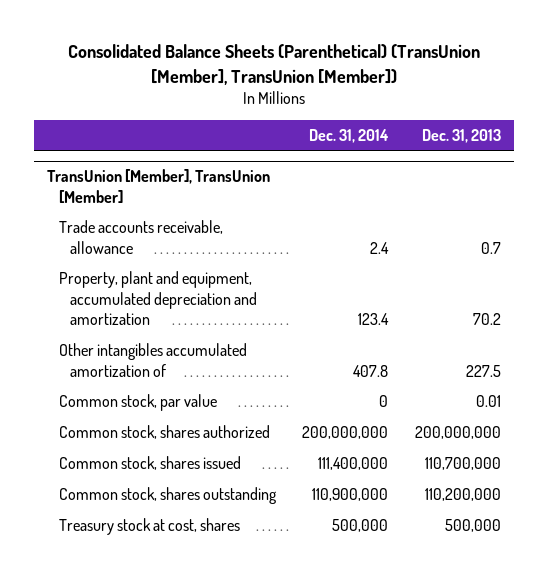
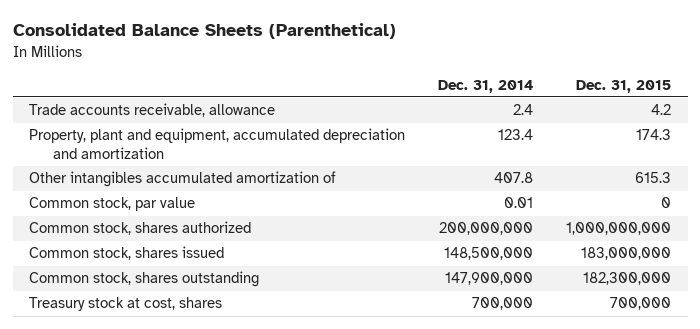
[67,44,480,85] Consolidated Balance Sheets (Parenthetical) (TransUnion [Member], TransUnion [Member]) -> [12,23,396,40] Consolidated Balance Sheets (Parenthetical)
[421,128,501,143] Dec. 31, 2013 -> none
none -> [576,79,672,93] Dec. 31, 2015
[47,169,271,203] TransUnion [Member], TransUnion [Member] -> none
[379,395,389,408] 0 -> [504,197,534,209] 0.01
[318,457,389,471] 111,400,000 -> [444,247,534,261] 148,500,000
[312,488,389,502] 110,900,000 -> [445,272,534,286] 147,900,000
[332,519,389,533] 500,000 -> [472,297,534,311] 700,000

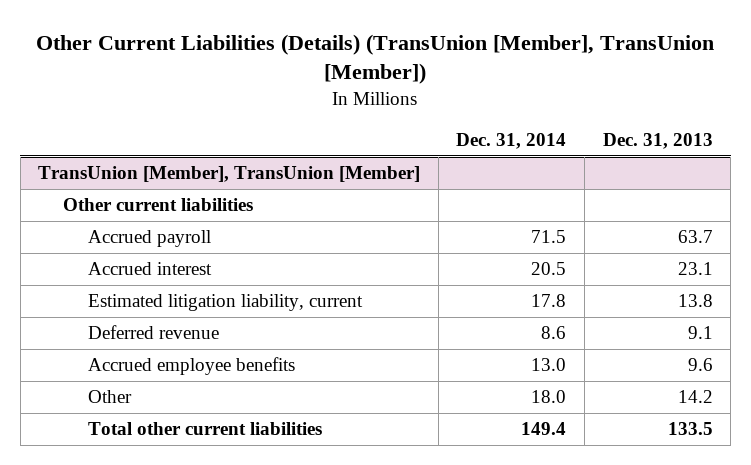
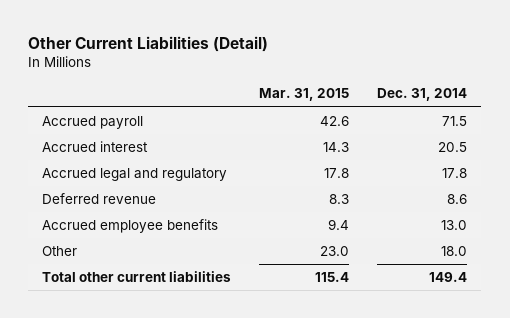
[36,33,715,84] Other Current Liabilities (Details) (TransUnion [Member], TransUnion [Member]) -> [28,36,269,53] Other Current Liabilities (Detail)
[602,132,713,149] Dec. 31, 2013 -> none
none -> [259,88,350,102] Mar. 31, 2015
[38,166,421,183] TransUnion [Member], TransUnion [Member] -> none
[62,198,253,212] Other current liabilities -> none
[87,294,363,312] Estimated litigation liability, current -> [42,167,228,181] Accrued legal and regulatory

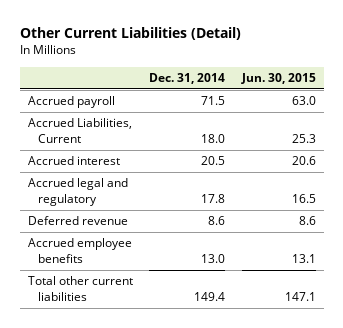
[259,88,350,102] Mar. 31, 2015 -> none
none -> [240,72,316,84] Jun. 30, 2015
none -> [27,118,132,143] Accrued Liabilities, Current
[42,245,78,256] Other -> none

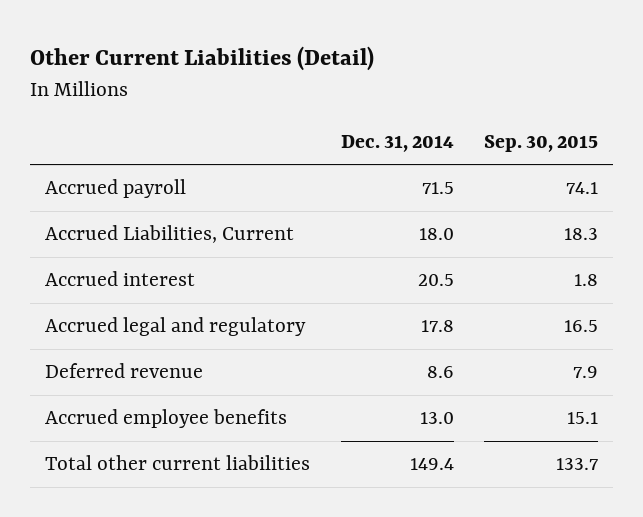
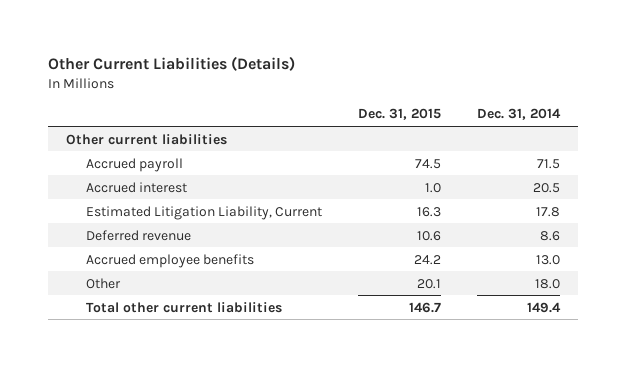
[30,46,375,72] Other Current Liabilities (Detail) -> [47,56,295,72] Other Current Liabilities (Details)
[484,134,599,152] Sep. 30, 2015 -> none
none -> [358,108,442,121] Dec. 31, 2015
none -> [65,133,227,145] Other current liabilities
[45,225,295,244] Accrued Liabilities, Current -> none
[45,317,307,337] Accrued legal and regulatory -> [86,205,323,220] Estimated Litigation Liability, Current
none -> [86,277,122,289] Other

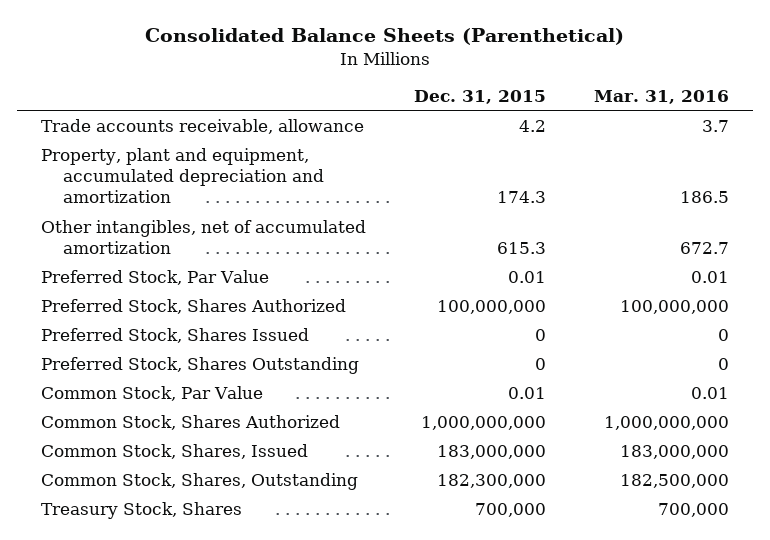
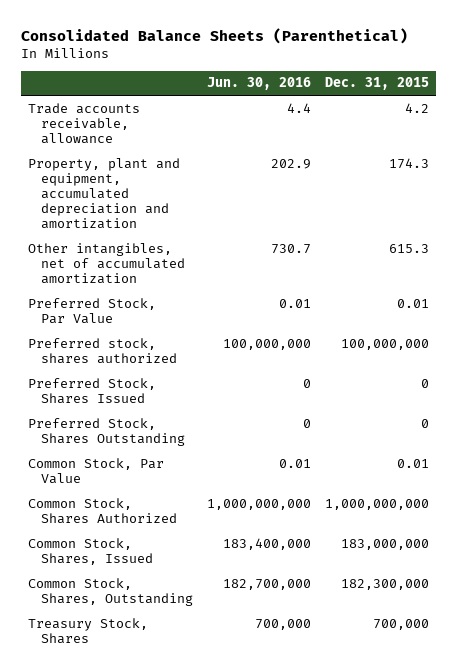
[593,89,729,104] Mar. 31, 2016 -> none
none -> [206,77,311,91] Jun. 30, 2016
[40,298,346,314] Preferred Stock, Shares Authorized -> [27,337,177,365] Preferred stock, shares authorized

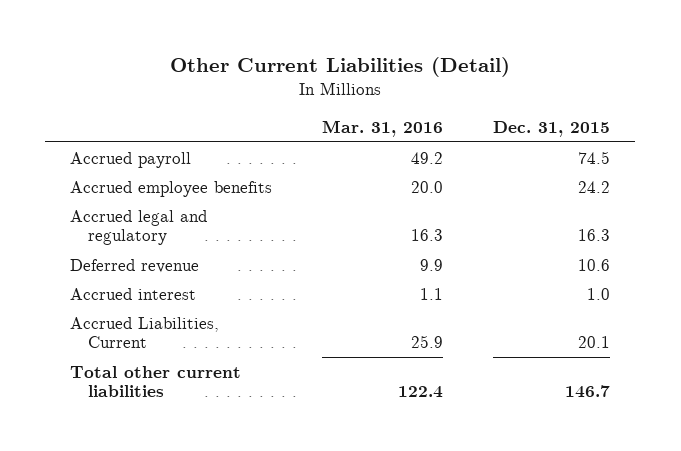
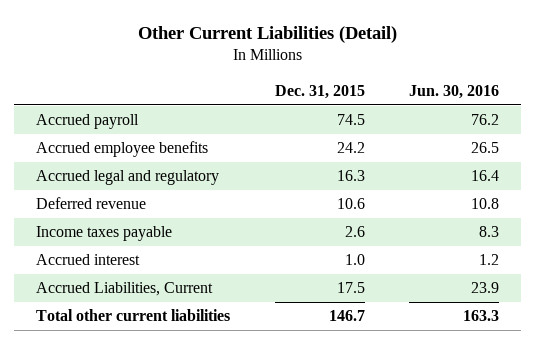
[322,120,444,138] Mar. 31, 2016 -> none
none -> [408,84,499,99] Jun. 30, 2016
none -> [36,226,173,242] Income taxes payable
[578,336,611,349] 20.1 -> [336,282,365,294] 17.5

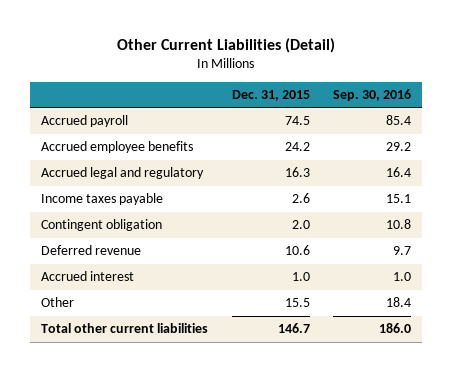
[408,84,499,99] Jun. 30, 2016 -> none
none -> [332,88,411,101] Sep. 30, 2016
none -> [41,219,163,232] Contingent obligation
[36,197,147,210] Deferred revenue -> [41,245,142,256] Deferred revenue
[36,282,214,297] Accrued Liabilities, Current -> none
none -> [41,297,75,308] Other

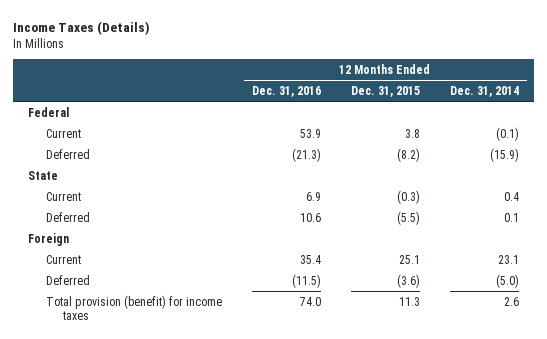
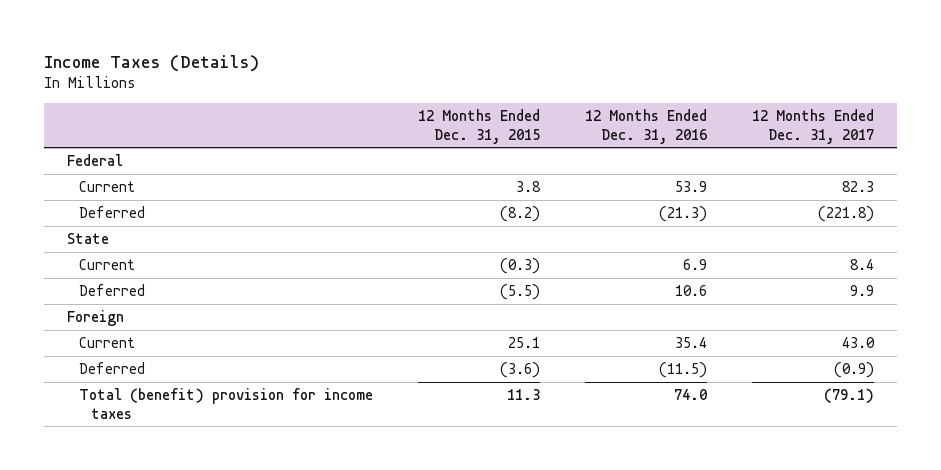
[450,86,520,98] Dec. 31, 2014 -> none
none -> [752,109,875,144] 12 Months Ended Dec. 31, 2017
[45,294,222,320] Total provision (benefit) for income taxes -> [78,388,373,419] Total (benefit) provision for income taxes

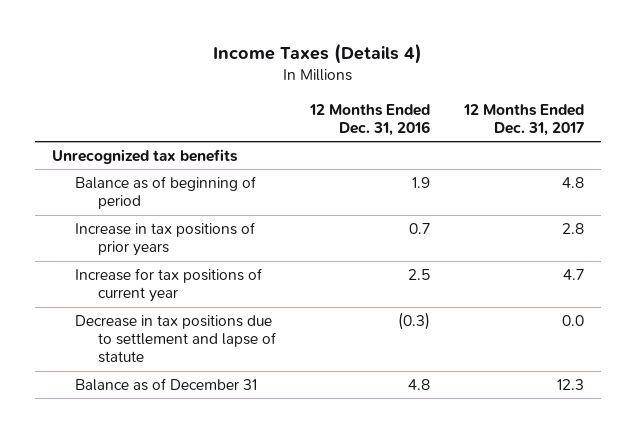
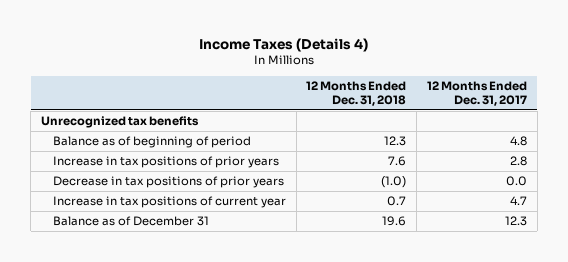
[309,103,431,136] 12 Months Ended Dec. 31, 2016 -> none
none -> [306,81,407,107] 12 Months Ended Dec. 31, 2018
[75,315,277,364] Decrease in tax positions due to settlement and lapse of statute -> none
none -> [52,176,284,189] Decrease in tax positions of prior years
[75,268,263,303] Increase for tax positions of current year -> [52,196,286,209] Increase in tax positions of current year

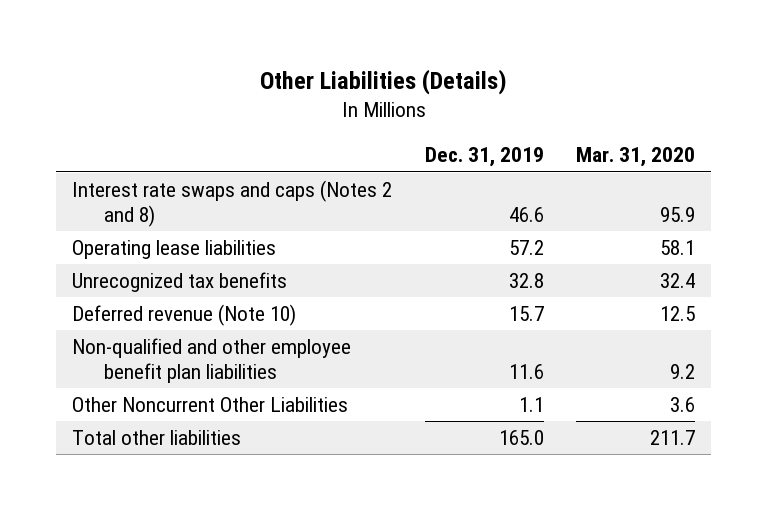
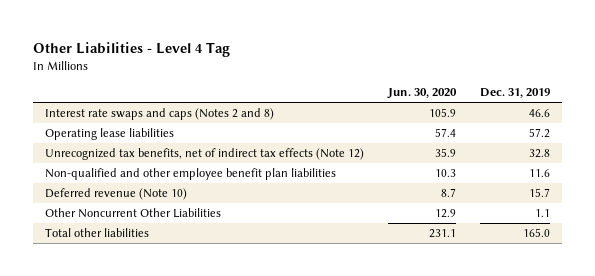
[259,68,507,95] Other Liabilities (Details) -> [33,41,231,57] Other Liabilities - Level 4 Tag
[576,147,696,168] Mar. 31, 2020 -> none
none -> [387,88,458,100] Jun. 30, 2020
[72,272,288,293] Unrecognized tax benefits -> [45,147,365,160] Unrecognized tax benefits, net of indirect tax effects (Note 12)
[72,304,297,327] Deferred revenue (Note 10) -> [45,187,188,200] Deferred revenue (Note 10)

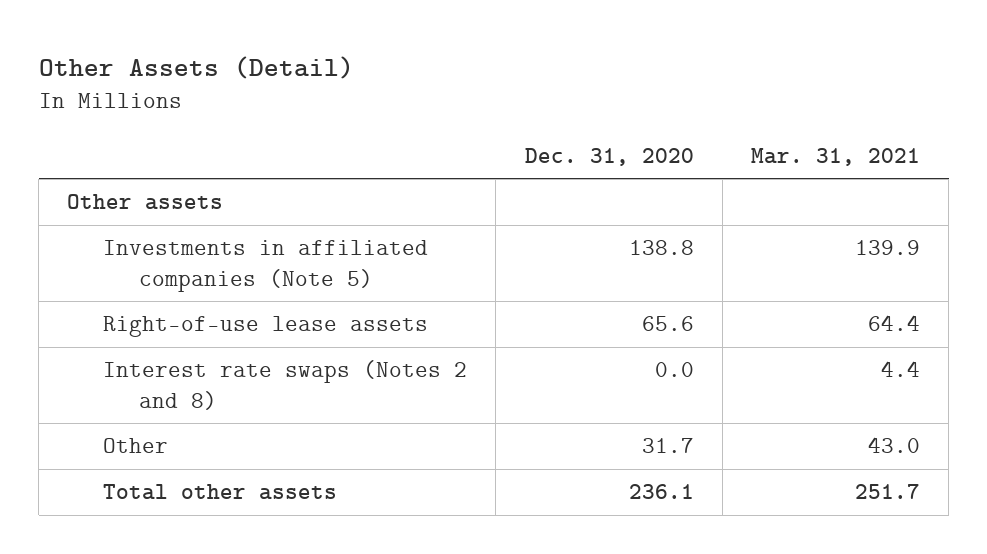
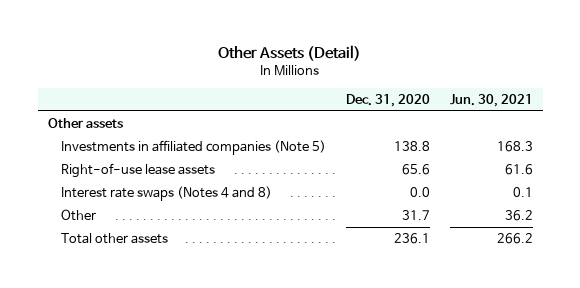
[751,147,921,166] Mar. 31, 2021 -> none
none -> [449,93,533,107] Jun. 30, 2021
[103,360,468,410] Interest rate swaps (Notes 2 and 8) -> [60,186,272,202] Interest rate swaps (Notes 4 and 8)

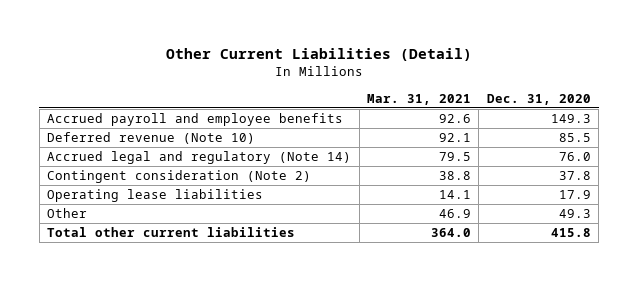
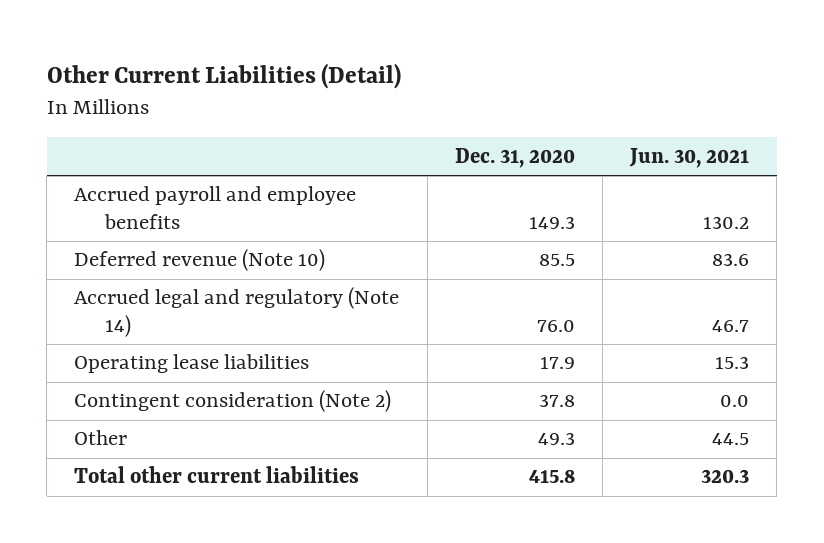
[367,93,472,105] Mar. 31, 2021 -> none
none -> [629,147,750,168] Jun. 30, 2021
[47,169,312,183] Contingent consideration (Note 2) -> [74,390,392,413] Contingent consideration (Note 2)

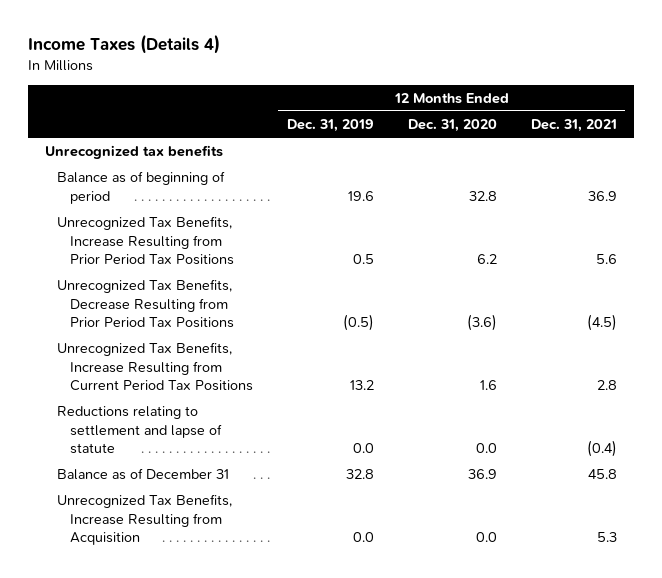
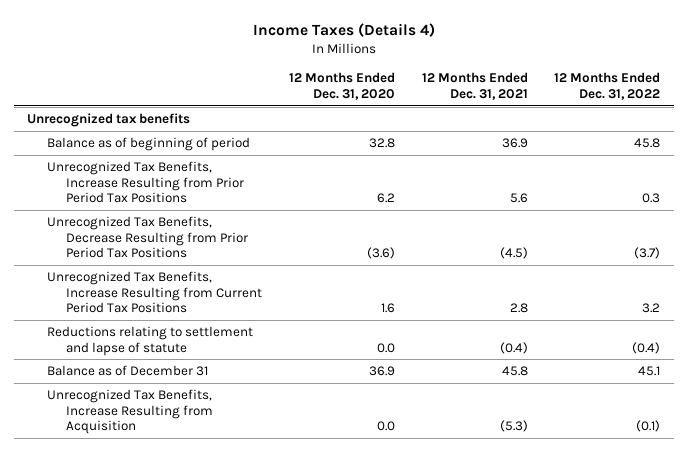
[286,119,374,133] Dec. 31, 2019 -> none
none -> [554,72,661,100] 12 Months Ended Dec. 31, 2022
[596,532,617,543] 5.3 -> [499,420,528,433] (5.3)

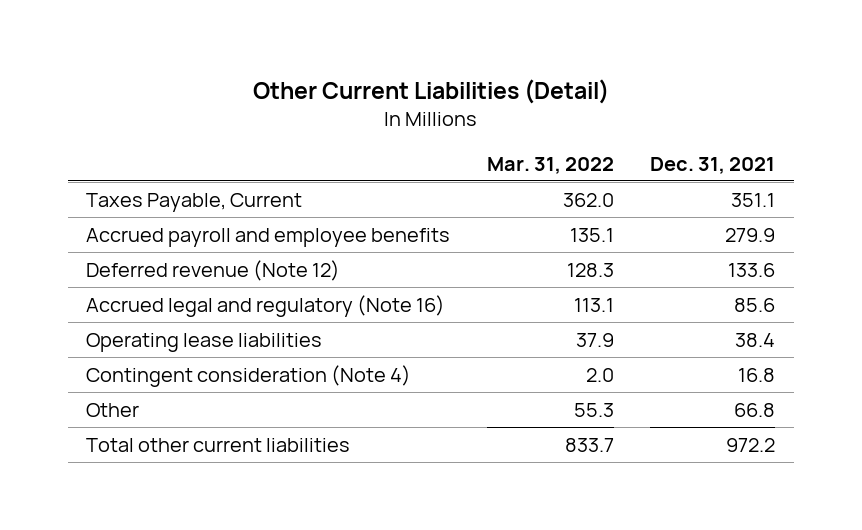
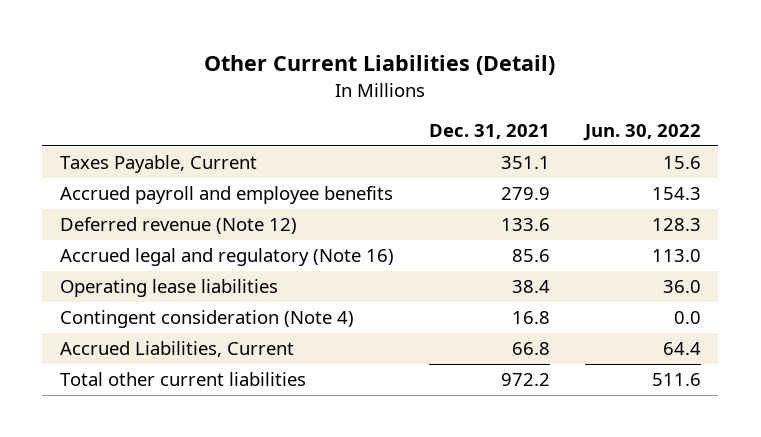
[486,156,614,174] Mar. 31, 2022 -> none
none -> [582,124,701,142] Jun. 30, 2022
[86,402,140,417] Other -> [59,341,294,358] Accrued Liabilities, Current

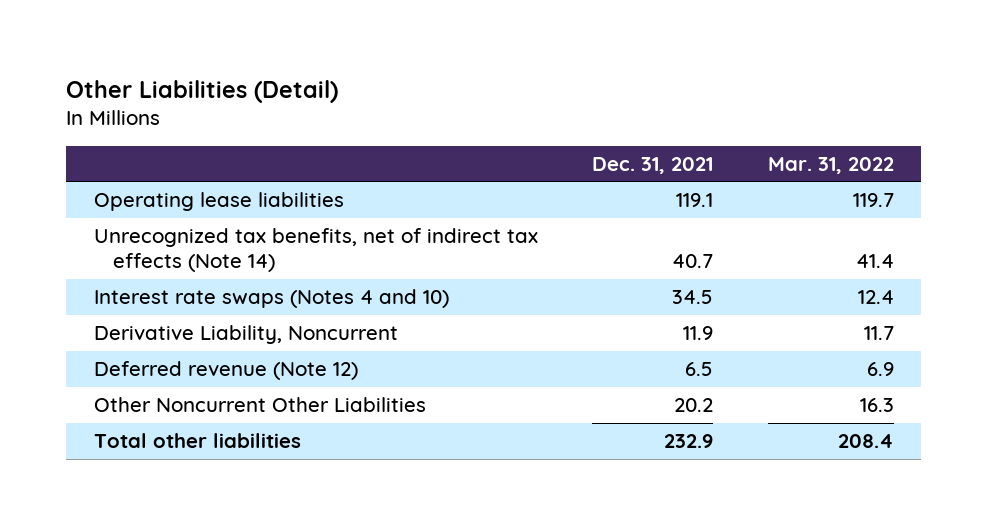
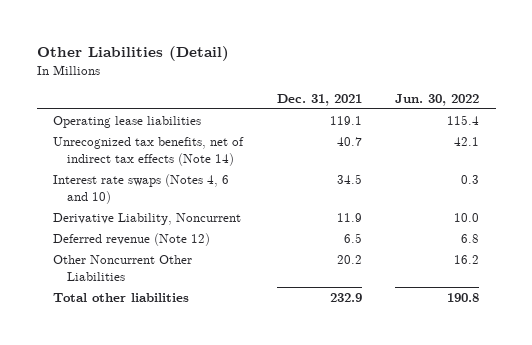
[768,156,895,174] Mar. 31, 2022 -> none
none -> [395,93,480,106] Jun. 30, 2022
[93,288,449,308] Interest rate swaps (Notes 4 and 10) -> [53,174,230,204] Interest rate swaps (Notes 4, 6 and 10)

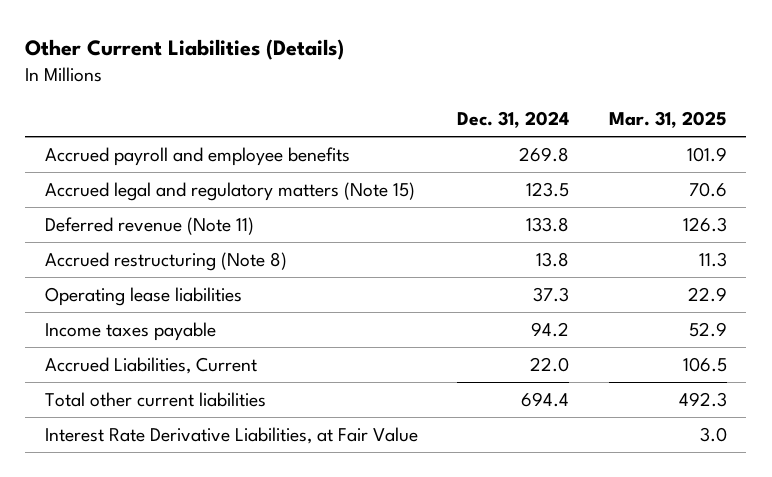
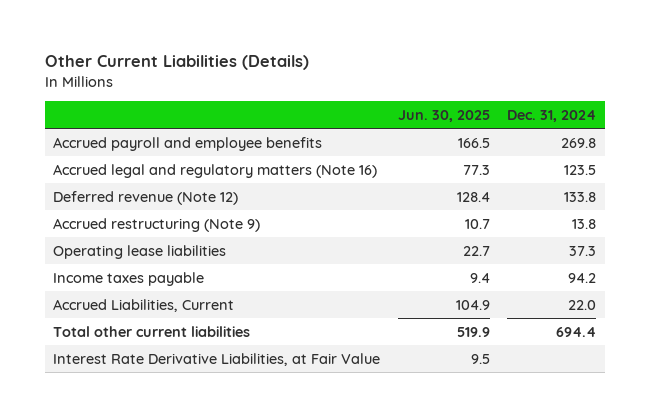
[608,110,727,128] Mar. 31, 2025 -> none
none -> [397,109,490,122] Jun. 30, 2025
[44,182,415,202] Accrued legal and regulatory matters (Note 15) -> [53,163,378,178] Accrued legal and regulatory matters (Note 16)
[44,217,254,236] Deferred revenue (Note 11) -> [53,190,239,205] Deferred revenue (Note 12)
[44,252,287,272] Accrued restructuring (Note 8) -> [53,217,261,232] Accrued restructuring (Note 9)

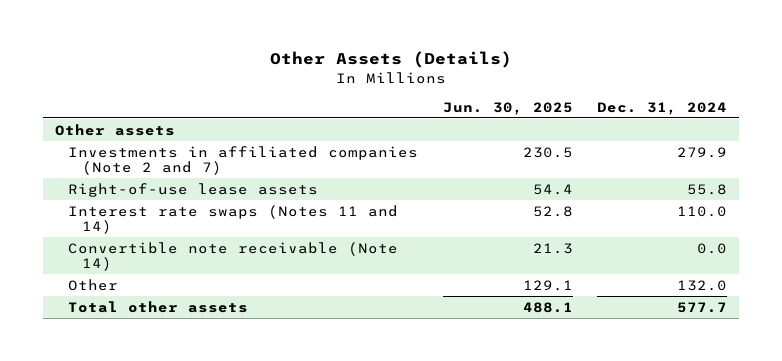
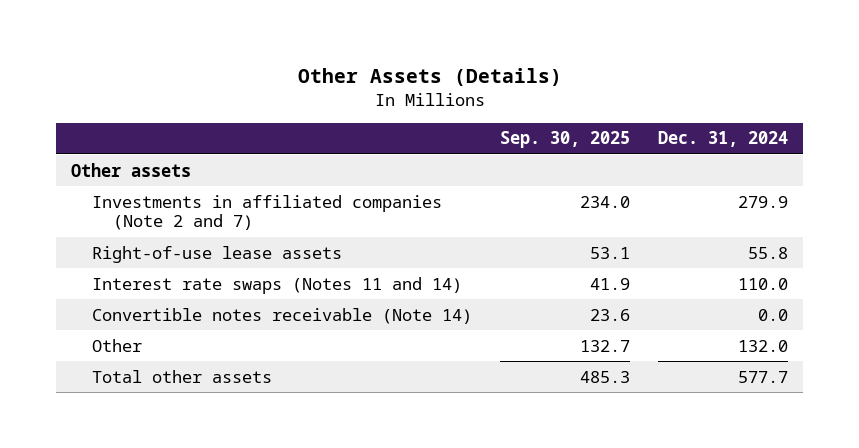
[442,101,573,115] Jun. 30, 2025 -> none
none -> [500,131,631,149] Sep. 30, 2025
[68,241,399,272] Convertible note receivable (Note 14) -> [91,307,472,324] Convertible notes receivable (Note 14)

